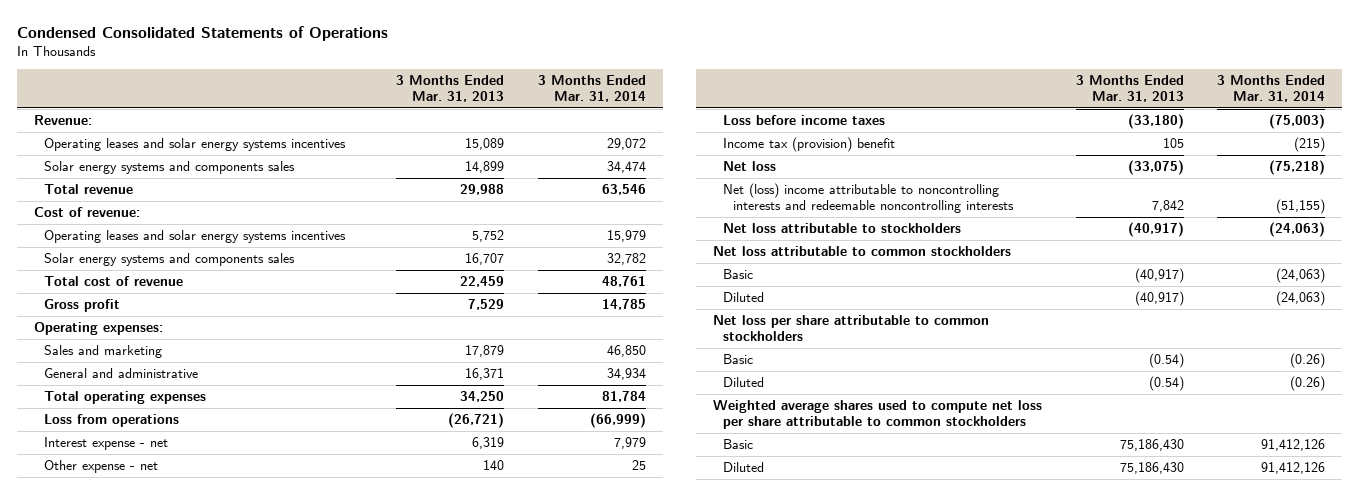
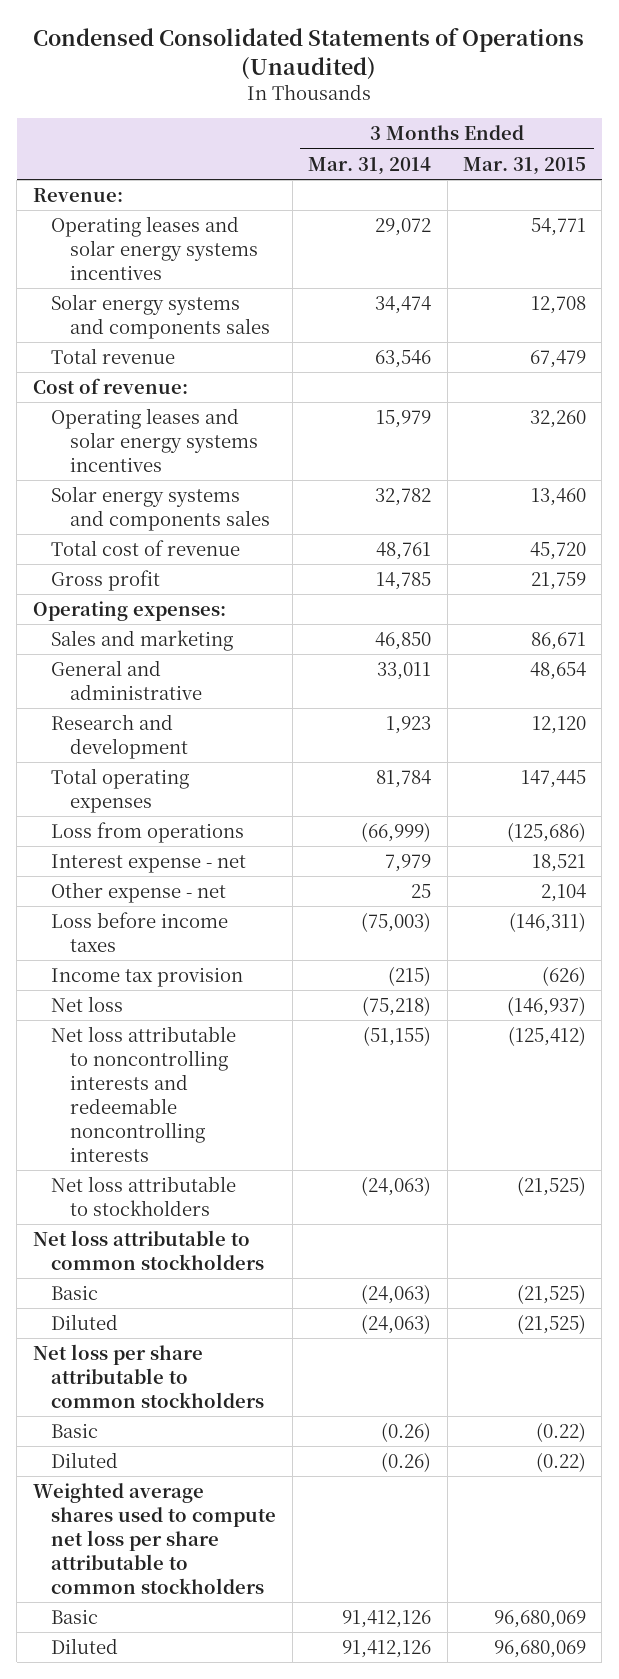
[16,25,388,41] Condensed Consolidated Statements of Operations -> [33,27,585,80] Condensed Consolidated Statements of Operations (Unaudited)
[396,75,505,102] 3 Months Ended Mar. 31, 2013 -> none
none -> [463,156,587,175] Mar. 31, 2015
[606,368,646,381] 34,934 -> [377,662,432,681] 33,011
none -> [51,714,189,760] Research and development
[722,137,895,153] Income tax (provision) benefit -> [51,967,244,988] Income tax provision
[722,183,1014,213] Net (loss) income attributable to noncontrolling interests and redeemable noncontrolling interests -> [51,1026,237,1163] Net loss attributable to noncontrolling interests and redeemable noncontrolling interests

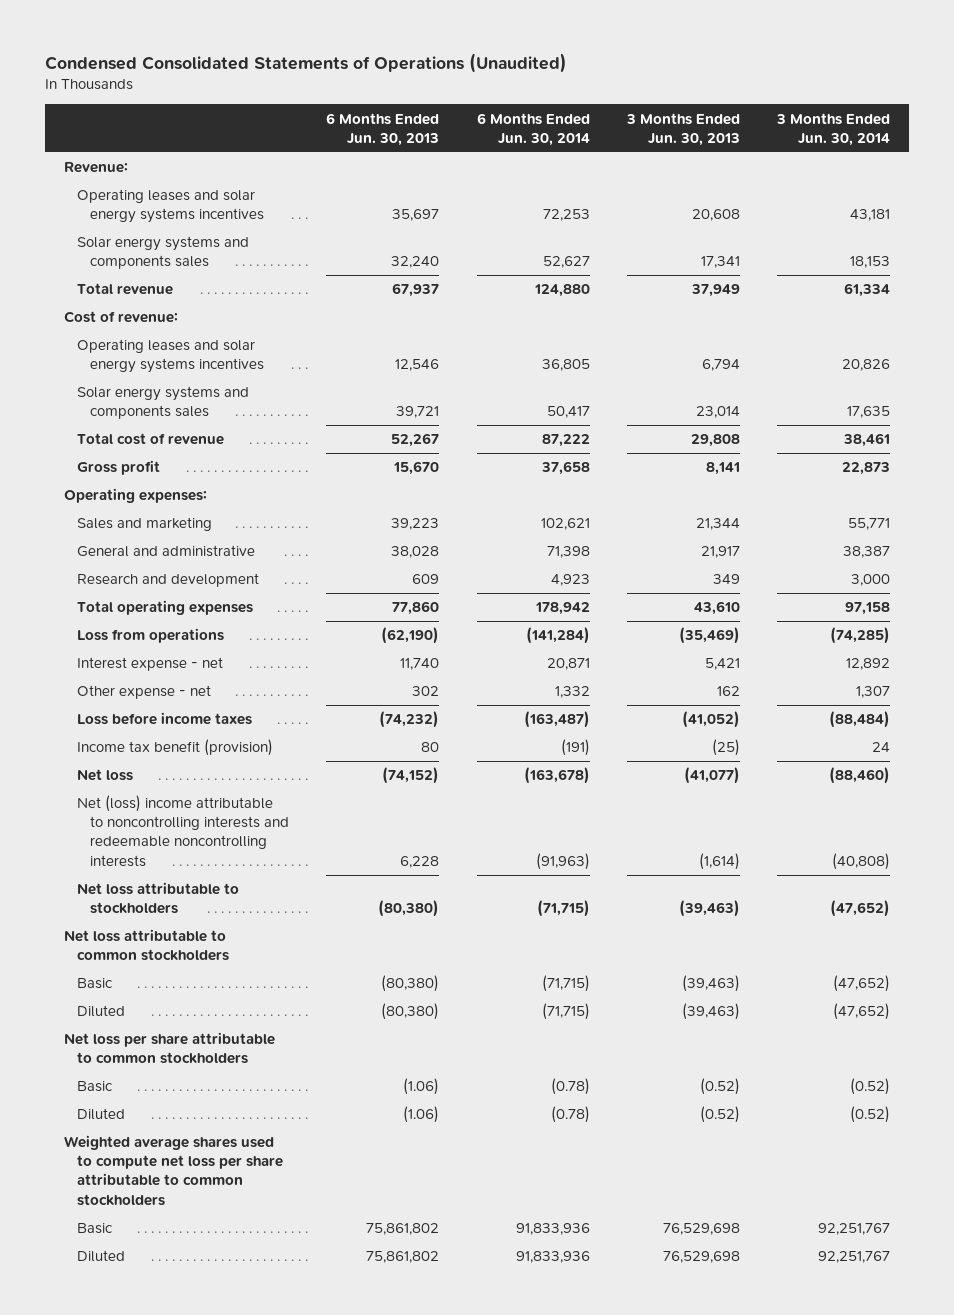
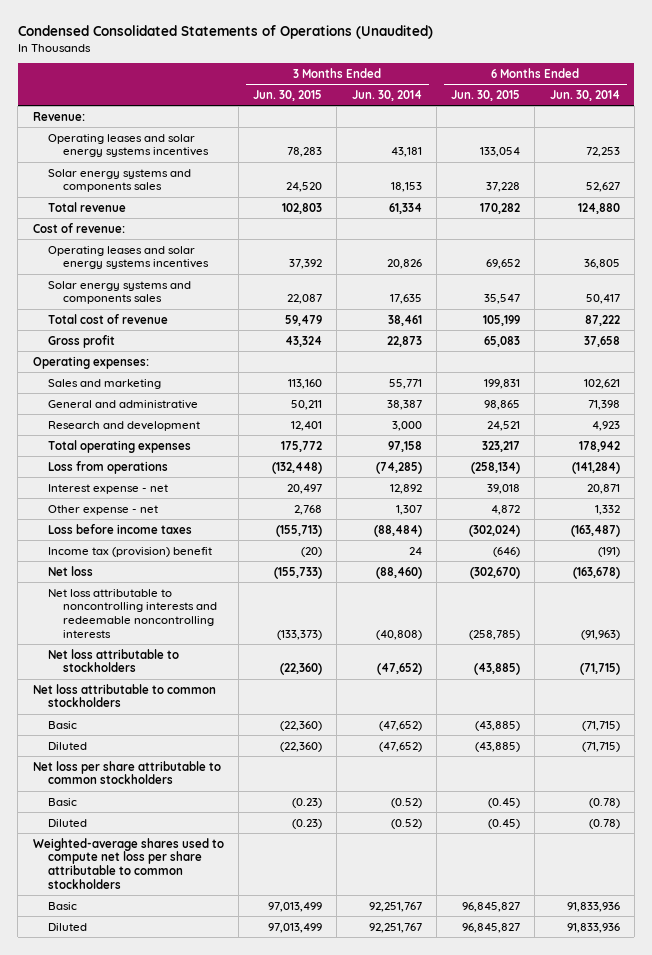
[326,112,440,146] 6 Months Ended Jun. 30, 2013 -> none
[626,112,741,146] 3 Months Ended Jun. 30, 2013 -> none
none -> [253,89,323,101] Jun. 30, 2015
none -> [451,89,521,101] Jun. 30, 2015
[76,739,273,757] Income tax benefit (provision) -> [47,546,212,557] Income tax (provision) benefit
[76,795,290,867] Net (loss) income attributable to noncontrolling interests and redeemable noncontrolling interests -> [47,588,218,638] Net loss attributable to noncontrolling interests and redeemable noncontrolling interests
[63,1135,283,1206] Weighted average shares used to compute net loss per share attributable to common stockholders -> [32,837,224,889] Weighted-average shares used to compute net loss per share attributable to common stockholders

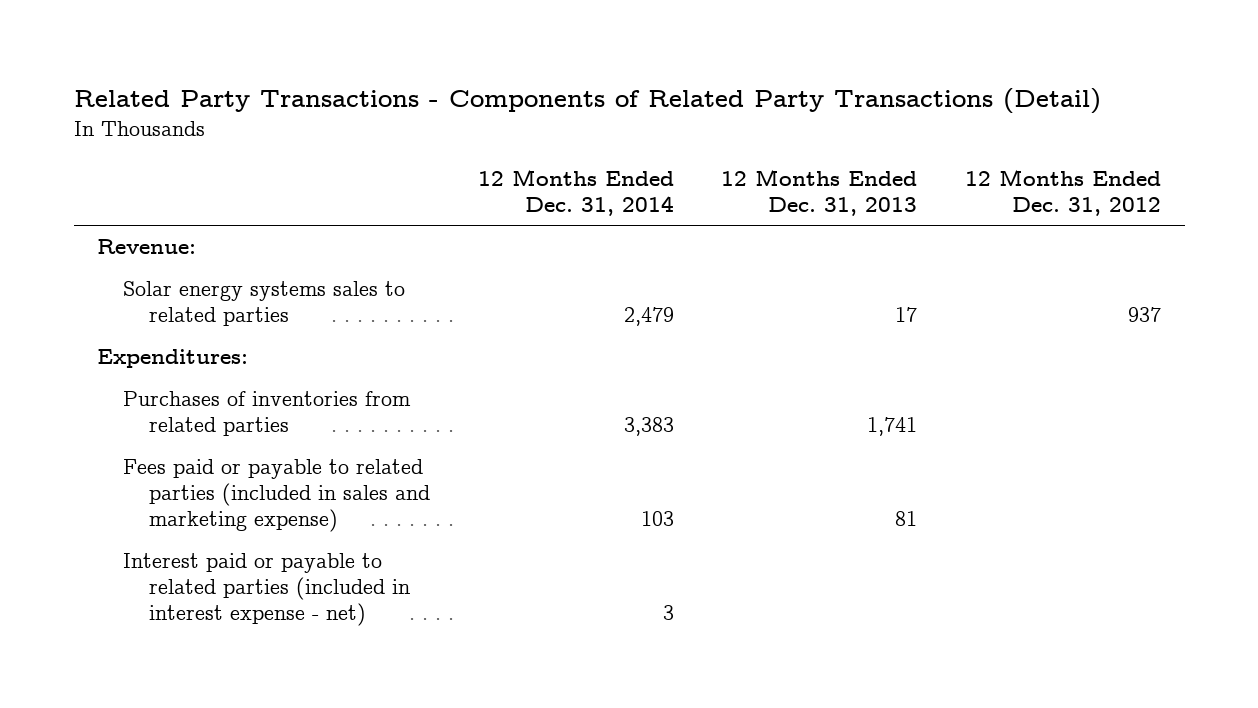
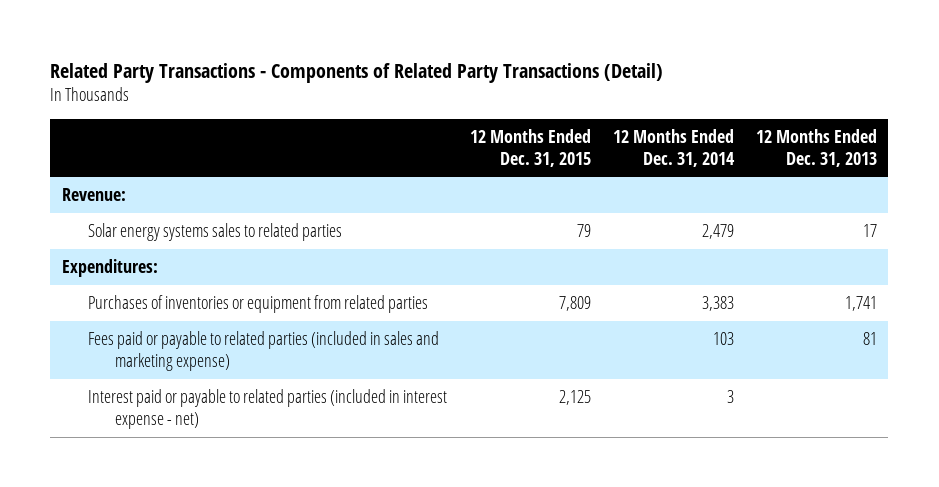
[964,168,1161,216] 12 Months Ended Dec. 31, 2012 -> none
none -> [469,128,591,167] 12 Months Ended Dec. 31, 2015
[123,391,412,437] Purchases of inventories from related parties -> [88,295,429,314] Purchases of inventories or equipment from related parties

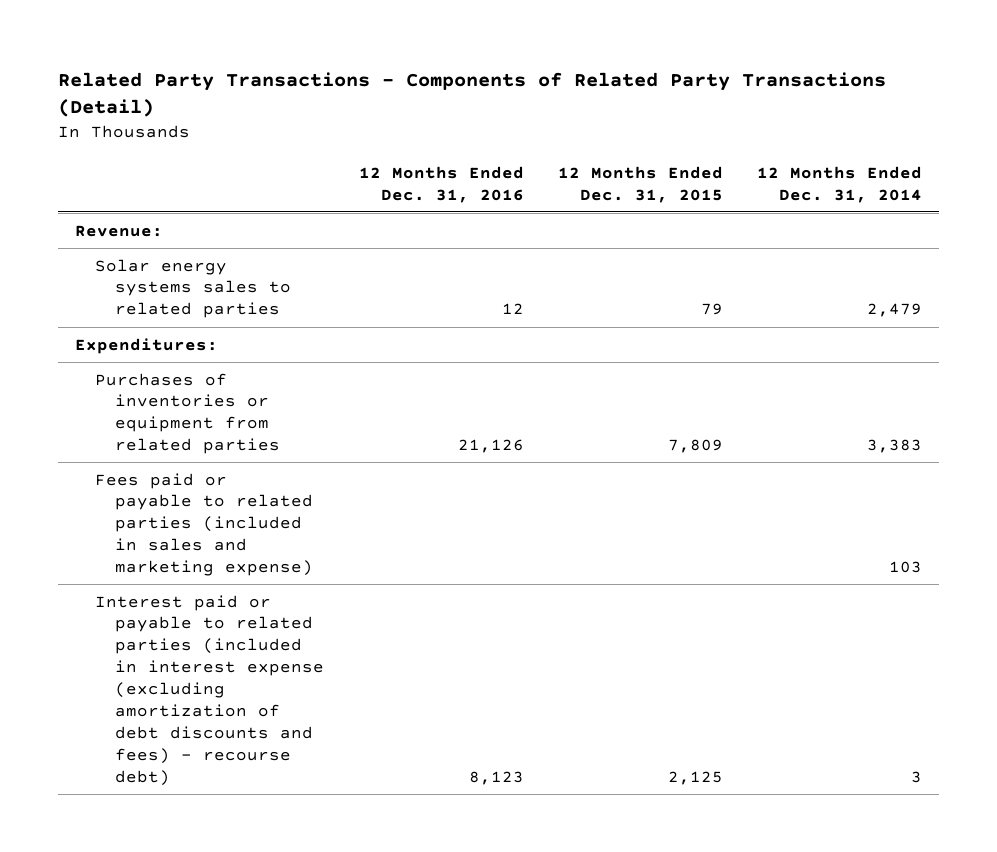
[756,128,878,167] 12 Months Ended Dec. 31, 2013 -> none
none -> [358,165,524,203] 12 Months Ended Dec. 31, 2016
[88,389,448,429] Interest paid or payable to related parties (included in interest expense - net) -> [95,594,325,786] Interest paid or payable to related parties (included in interest expense (excluding amortization of debt discounts and fees) - recourse debt)

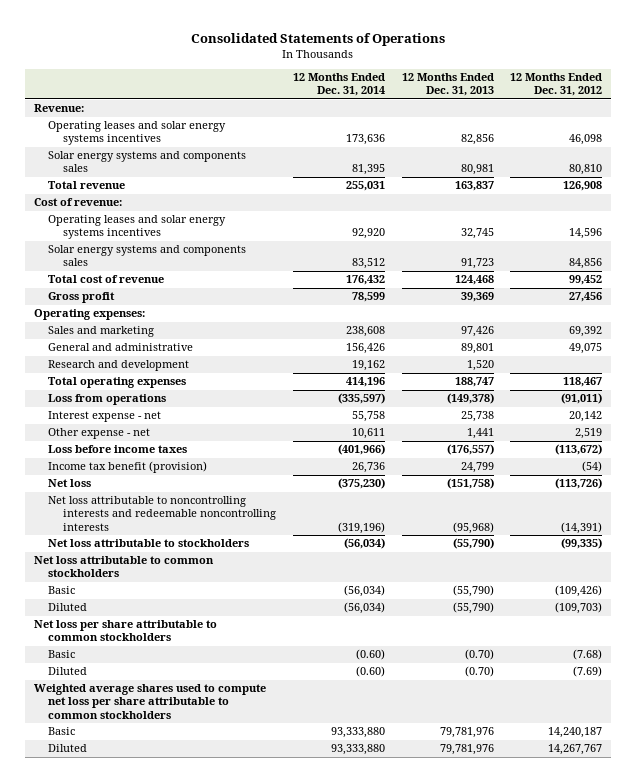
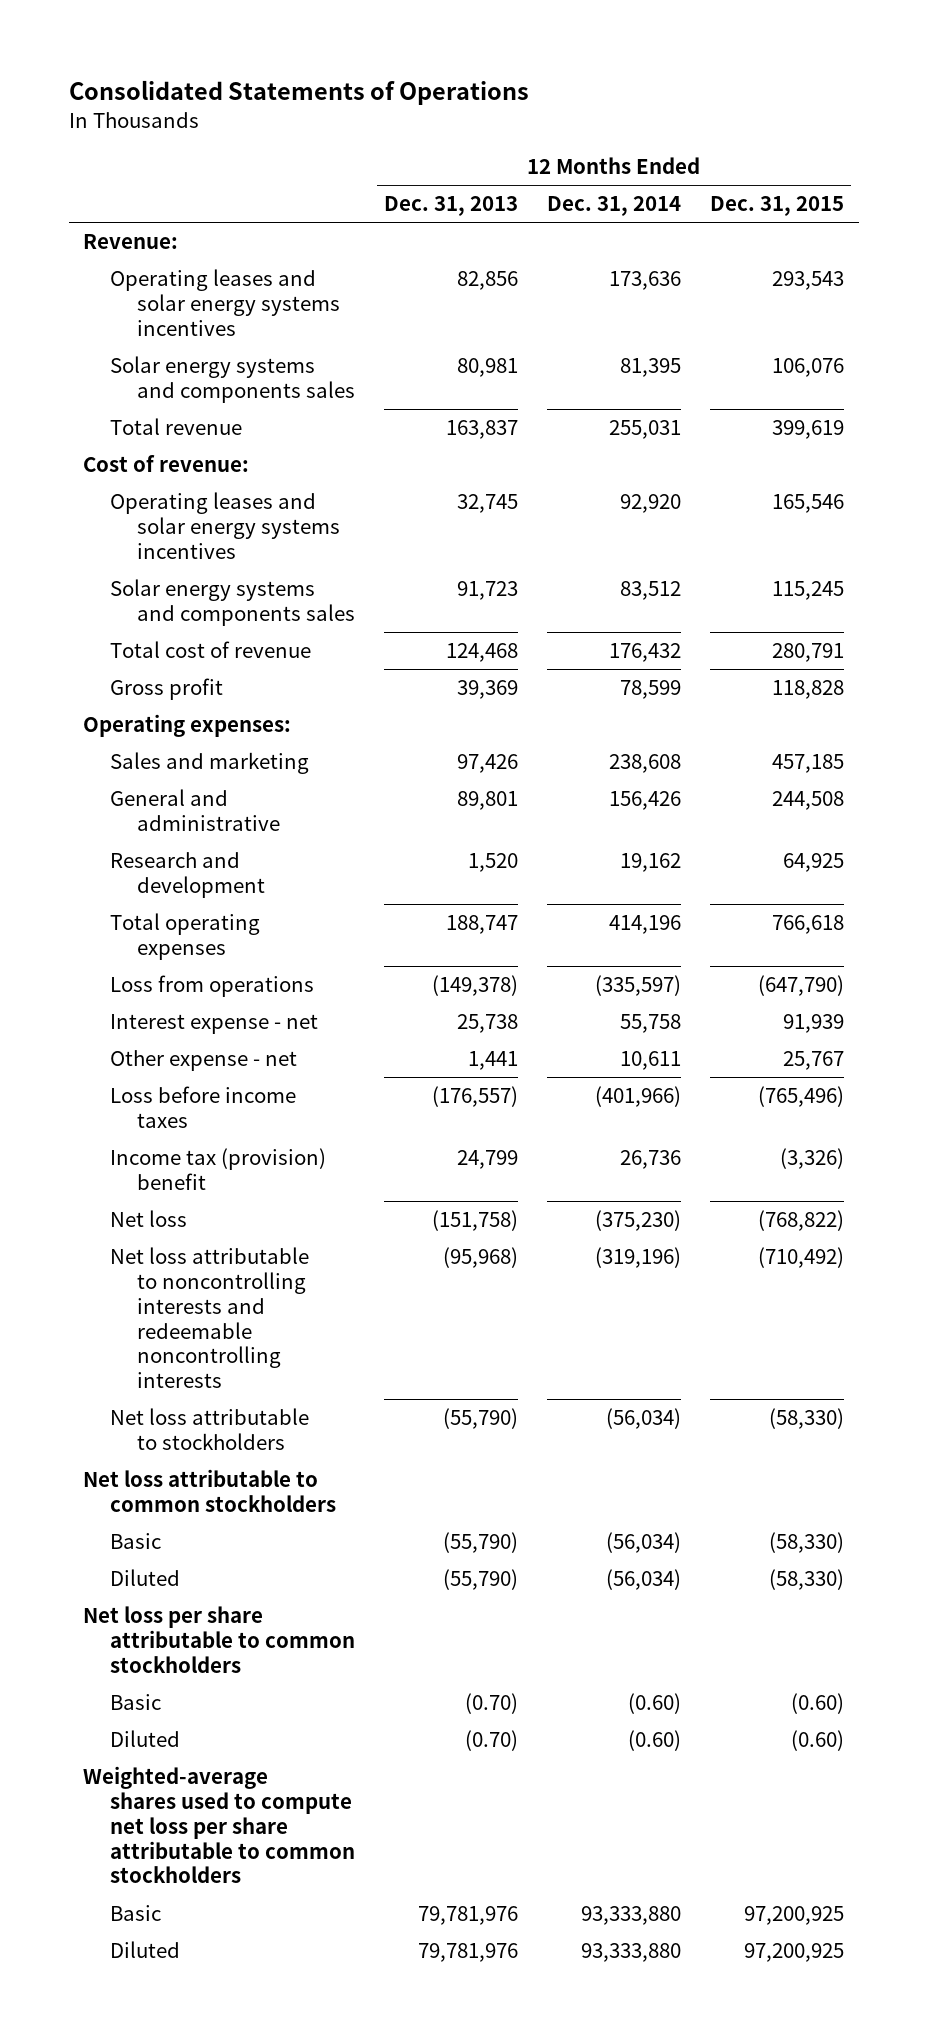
[510,73,603,97] 12 Months Ended Dec. 31, 2012 -> none
none -> [710,196,845,217] Dec. 31, 2015
[48,461,208,474] Income tax benefit (provision) -> [110,1147,327,1190] Income tax (provision) benefit
[33,684,266,719] Weighted average shares used to compute net loss per share attributable to common stockholders -> [83,1765,356,1884] Weighted-average shares used to compute net loss per share attributable to common stockholders

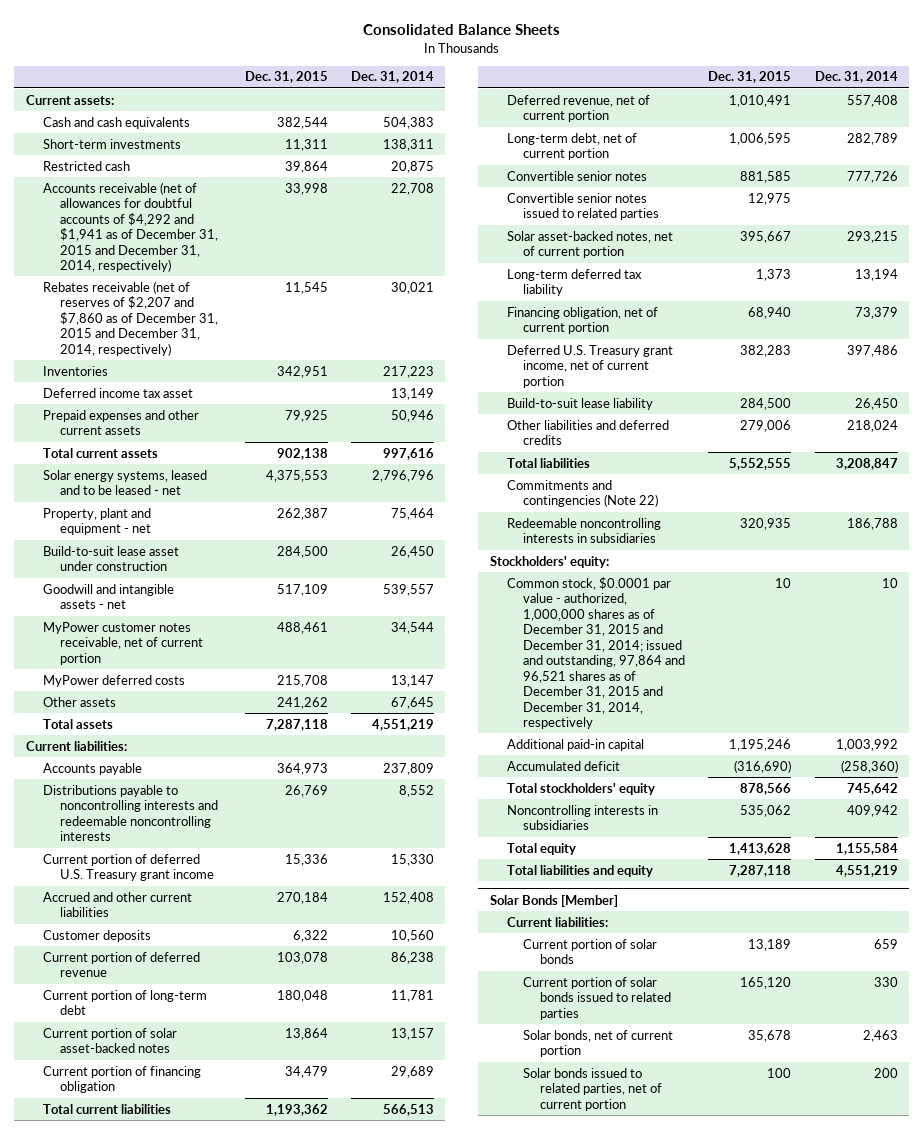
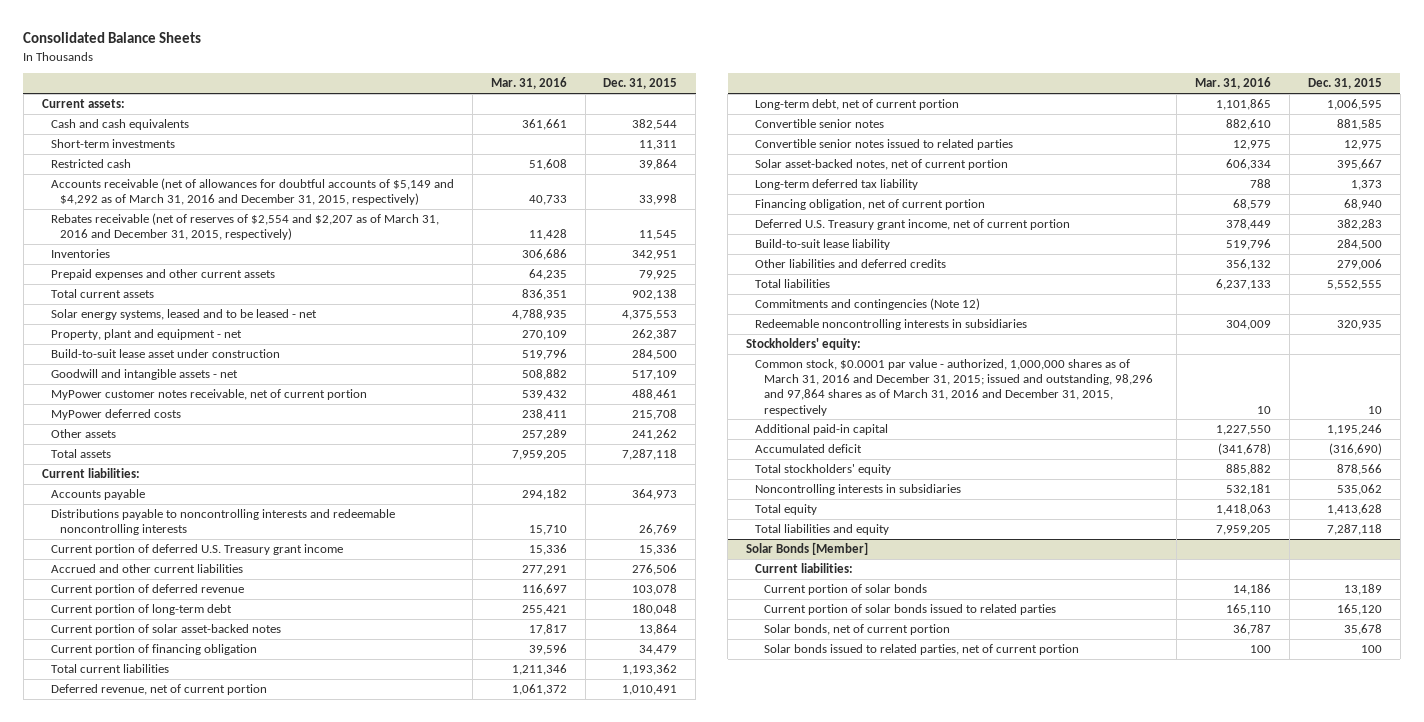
[350,71,434,84] Dec. 31, 2014 -> none
none -> [490,77,567,90] Mar. 31, 2016
[42,181,218,273] Accounts receivable (net of allowances for doubtful accounts of $4,292 and $1,941 as of December 31, 2015 and December 31, 2014, respectively) -> [50,178,454,206] Accounts receivable (net of allowances for doubtful accounts of $5,149 and $4,292 as of March 31, 2016 and December 31, 2015, respectively)
[42,280,218,356] Rebates receivable (net of reserves of $2,207 and $7,860 as of December 31, 2015 and December 31, 2014, respectively) -> [50,213,439,241] Rebates receivable (net of reserves of $2,554 and $2,207 as of March 31, 2016 and December 31, 2015, respectively)
[42,387,193,398] Deferred income tax asset -> none
[42,929,151,942] Customer deposits -> none
[276,891,328,904] 270,184 -> [632,564,678,576] 276,506
[506,479,659,508] Commitments and contingencies (Note 22) -> [755,298,981,311] Commitments and contingencies (Note 12)
[506,576,686,730] Common stock, $0.0001 par value - authorized, 1,000,000 shares as of December 31, 2015 and December 31, 2014; issued and outstanding, 97,864 and 96,521 shares as of December 31, 2015 and December 31, 2014, respectively -> [755,359,1154,416] Common stock, $0.0001 par value - authorized, 1,000,000 shares as of March 31, 2016 and December 31, 2015; issued and outstanding, 98,296 and 97,864 shares as of March 31, 2016 and December 31, 2015, respectively

